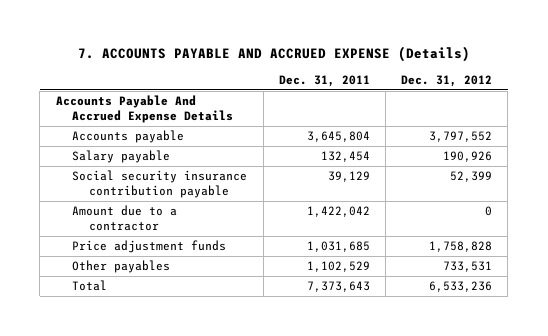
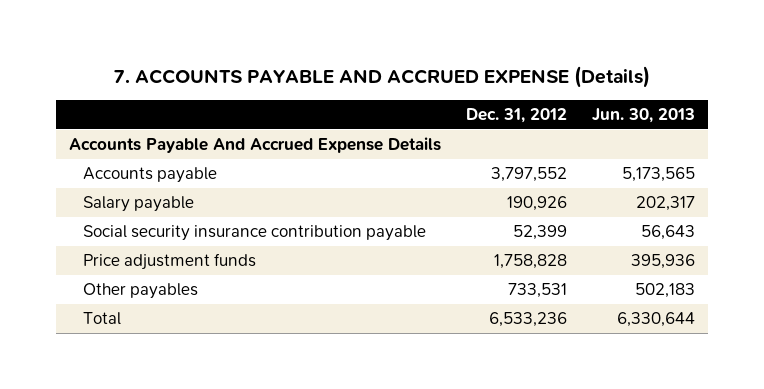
[278,75,370,88] Dec. 31, 2011 -> none
none -> [592,108,696,124] Jun. 30, 2013
[72,204,178,231] Amount due to a contractor -> none

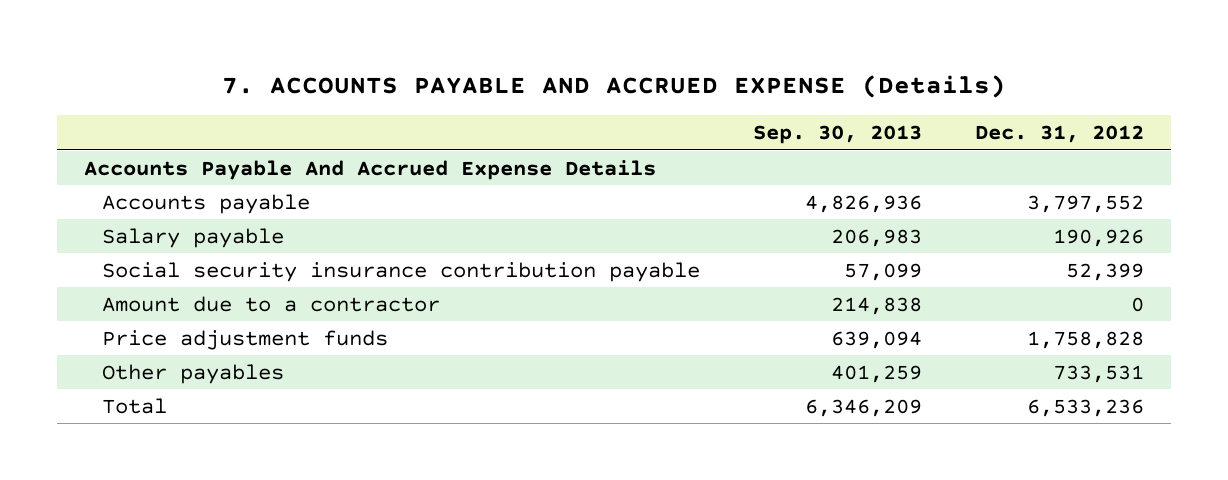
[592,108,696,124] Jun. 30, 2013 -> none
none -> [753,125,923,145] Sep. 30, 2013
none -> [102,295,441,312] Amount due to a contractor

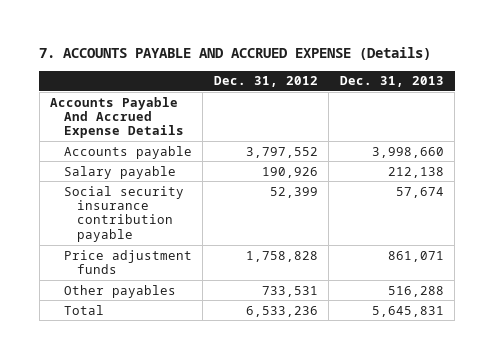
[753,125,923,145] Sep. 30, 2013 -> none
none -> [339,76,444,88] Dec. 31, 2013
[102,295,441,312] Amount due to a contractor -> none

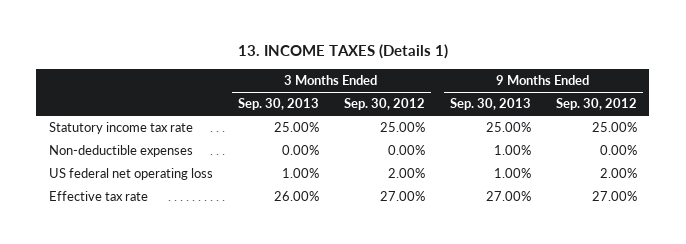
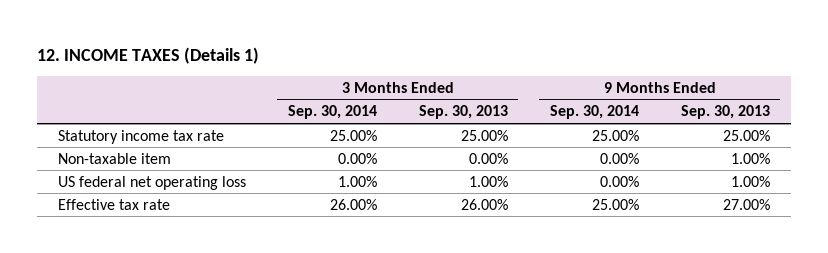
[237,44,448,60] 13. INCOME TAXES (Details 1) -> [36,46,259,64] 12. INCOME TAXES (Details 1)
[343,98,425,111] Sep. 30, 2012 -> none
[555,98,637,111] Sep. 30, 2012 -> none
none -> [287,105,377,120] Sep. 30, 2014
none -> [549,105,639,120] Sep. 30, 2014
[48,145,193,158] Non-deductible expenses -> none
none -> [57,152,171,164] Non-taxable item

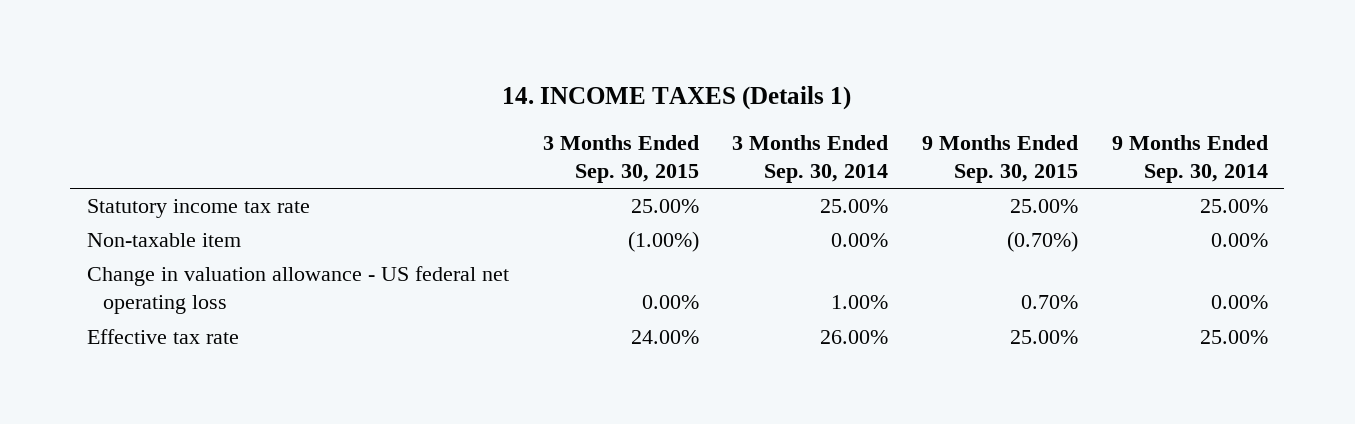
[36,46,259,64] 12. INCOME TAXES (Details 1) -> [502,86,852,111] 14. INCOME TAXES (Details 1)
[418,105,508,120] Sep. 30, 2013 -> none
[680,105,770,120] Sep. 30, 2013 -> none
none -> [542,135,699,184] 3 Months Ended Sep. 30, 2015
none -> [921,135,1078,184] 9 Months Ended Sep. 30, 2015
[57,175,246,190] US federal net operating loss -> [86,266,509,315] Change in valuation allowance - US federal net operating loss

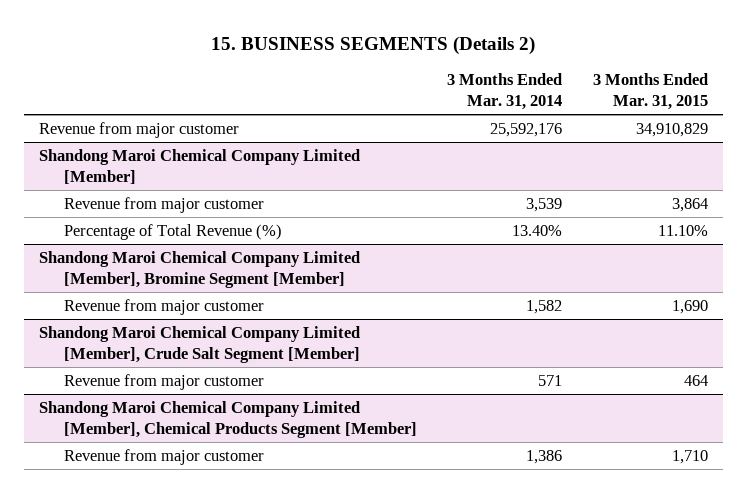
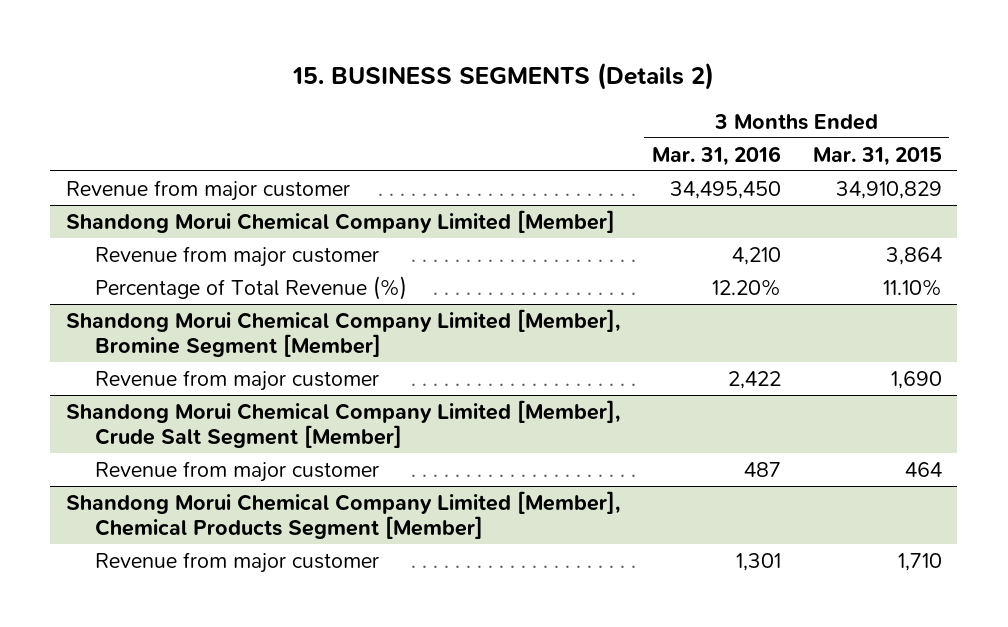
[447,73,563,111] 3 Months Ended Mar. 31, 2014 -> none
none -> [651,145,781,166] Mar. 31, 2016
[38,148,360,184] Shandong Maroi Chemical Company Limited [Member] -> [66,209,616,233] Shandong Morui Chemical Company Limited [Member]
[38,250,360,288] Shandong Maroi Chemical Company Limited [Member], Bromine Segment [Member] -> [66,308,621,357] Shandong Morui Chemical Company Limited [Member], Bromine Segment [Member]
[38,325,361,363] Shandong Maroi Chemical Company Limited [Member], Crude Salt Segment [Member] -> [66,399,621,448] Shandong Morui Chemical Company Limited [Member], Crude Salt Segment [Member]
[38,400,418,438] Shandong Maroi Chemical Company Limited [Member], Chemical Products Segment [Member] -> [66,490,621,539] Shandong Morui Chemical Company Limited [Member], Chemical Products Segment [Member]

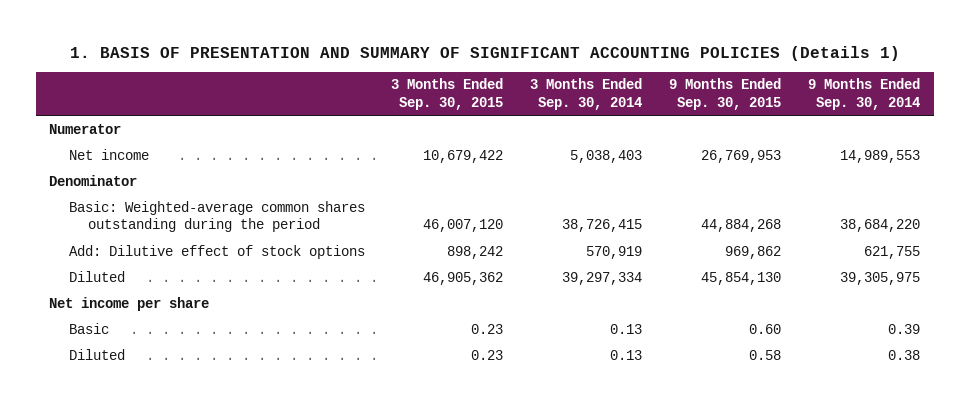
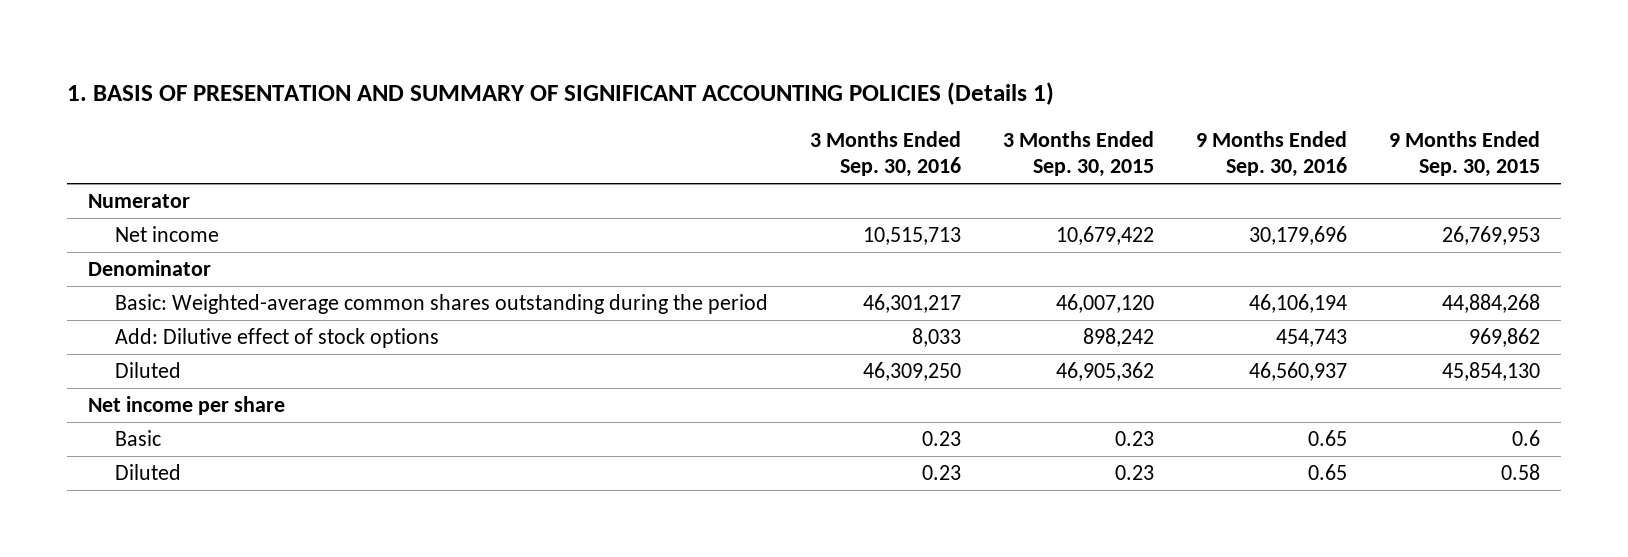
[530,78,643,110] 3 Months Ended Sep. 30, 2014 -> none
[808,78,921,110] 9 Months Ended Sep. 30, 2014 -> none
none -> [809,131,961,178] 3 Months Ended Sep. 30, 2016
none -> [1195,131,1347,178] 9 Months Ended Sep. 30, 2016
[749,323,782,334] 0.60 -> [1512,430,1541,447] 0.6

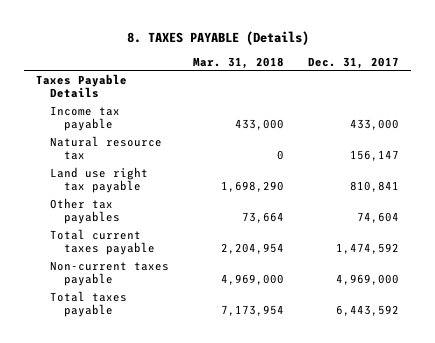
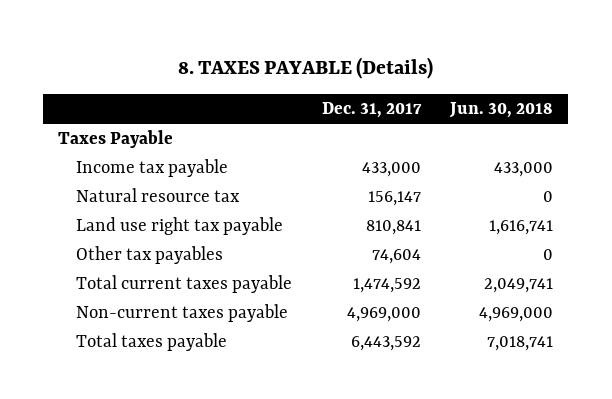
[193,56,285,69] Mar. 31, 2018 -> none
none -> [449,102,554,119] Jun. 30, 2018
[36,73,128,98] Taxes Payable Details -> [58,130,174,149] Taxes Payable

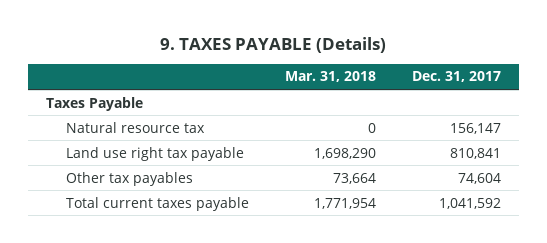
[177,57,433,80] 8. TAXES PAYABLE (Details) -> [160,36,387,53] 9. TAXES PAYABLE (Details)
[449,102,554,119] Jun. 30, 2018 -> none
none -> [285,71,377,83] Mar. 31, 2018
[76,159,229,178] Income tax payable -> none
[76,304,289,323] Non-current taxes payable -> none
[76,333,228,352] Total taxes payable -> none
[352,278,421,294] 1,474,592 -> [439,197,502,209] 1,041,592

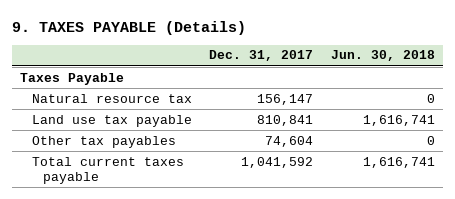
[285,71,377,83] Mar. 31, 2018 -> none
none -> [330,50,435,62] Jun. 30, 2018
[66,146,245,161] Land use right tax payable -> [31,114,192,127] Land use tax payable

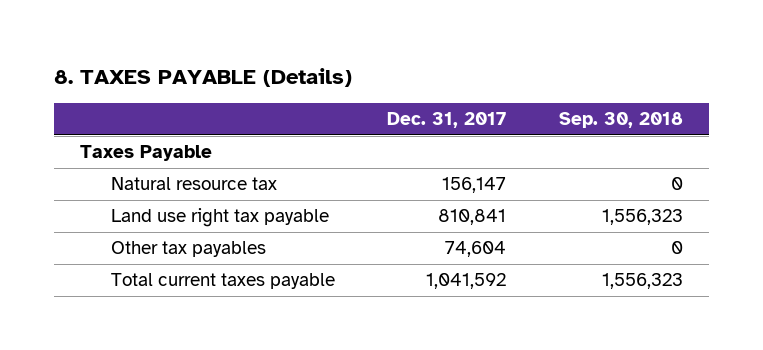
[11,20,246,35] 9. TAXES PAYABLE (Details) -> [54,67,353,87] 8. TAXES PAYABLE (Details)
[330,50,435,62] Jun. 30, 2018 -> none
none -> [558,112,683,129] Sep. 30, 2018
[31,114,192,127] Land use tax payable -> [110,208,329,228] Land use right tax payable

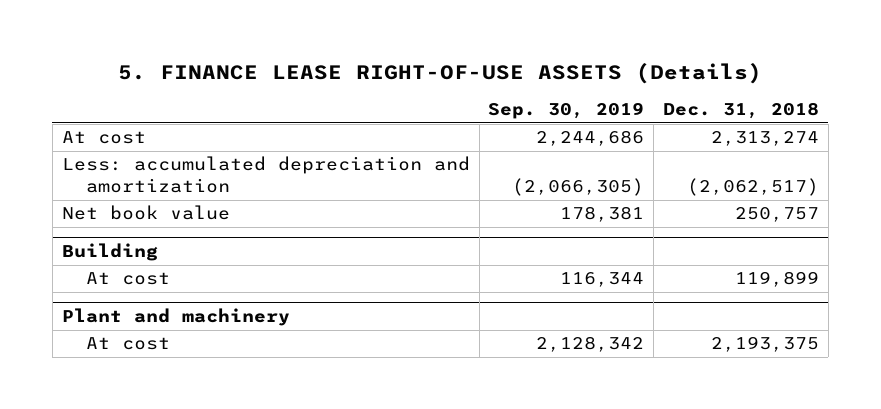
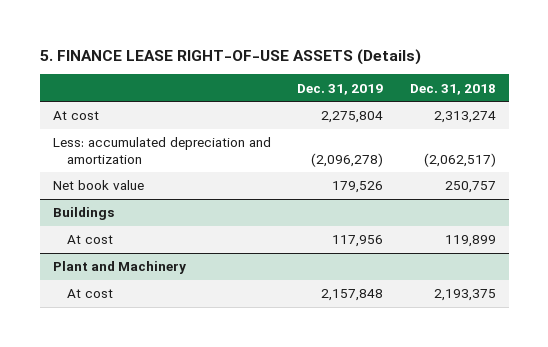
[488,102,645,120] Sep. 30, 2019 -> none
none -> [297,83,384,95] Dec. 31, 2019
[61,243,158,262] Building -> [52,207,114,221] Buildings
[61,308,290,327] Plant and machinery -> [52,261,186,275] Plant and Machinery

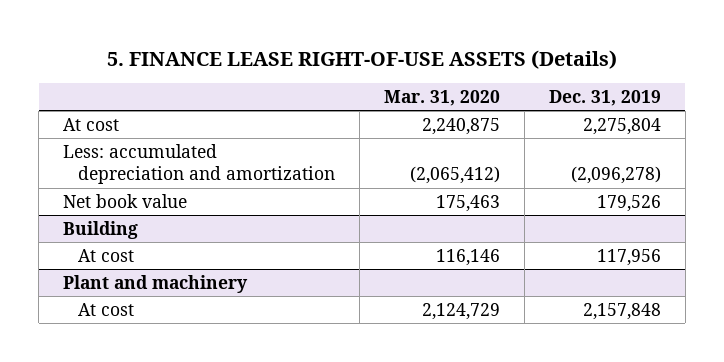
[409,83,496,95] Dec. 31, 2018 -> none
none -> [384,89,501,106] Mar. 31, 2020
[52,207,114,221] Buildings -> [63,220,139,239] Building
[52,261,186,275] Plant and Machinery -> [63,274,249,293] Plant and machinery

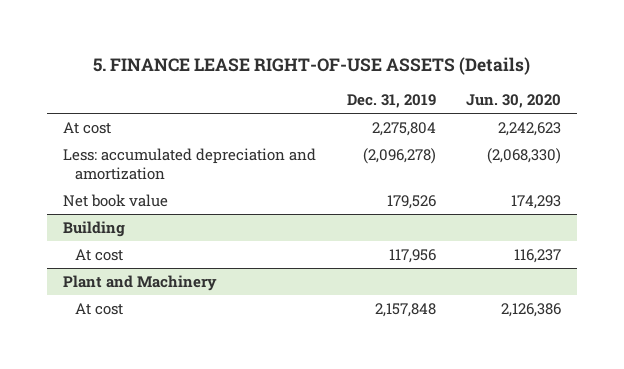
[384,89,501,106] Mar. 31, 2020 -> none
none -> [466,93,562,108] Jun. 30, 2020
[63,274,249,293] Plant and machinery -> [62,275,217,292] Plant and Machinery

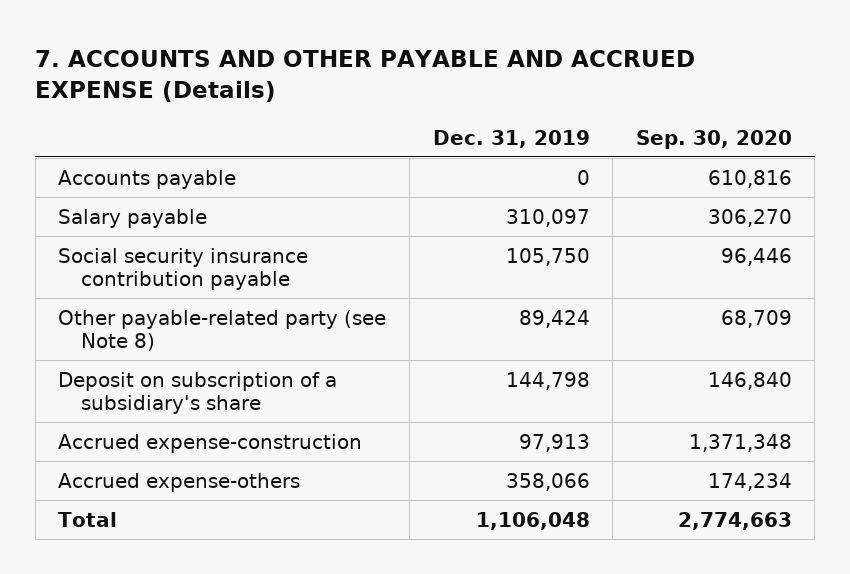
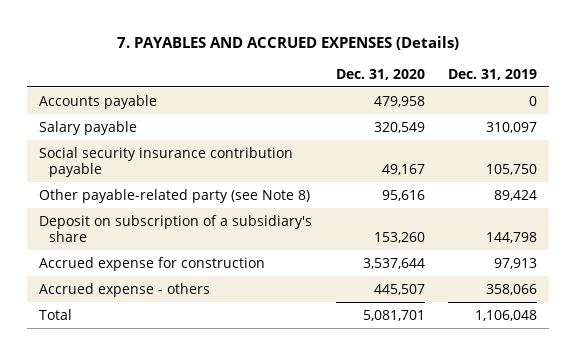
[35,49,696,102] 7. ACCOUNTS AND OTHER PAYABLE AND ACCRUED EXPENSE (Details) -> [117,35,460,50] 7. PAYABLES AND ACCRUED EXPENSES (Details)
[635,129,792,149] Sep. 30, 2020 -> none
none -> [335,68,425,80] Dec. 31, 2020
[58,433,363,453] Accrued expense-construction -> [39,256,266,271] Accrued expense for construction
[58,472,301,492] Accrued expense-others -> [39,282,211,297] Accrued expense - others

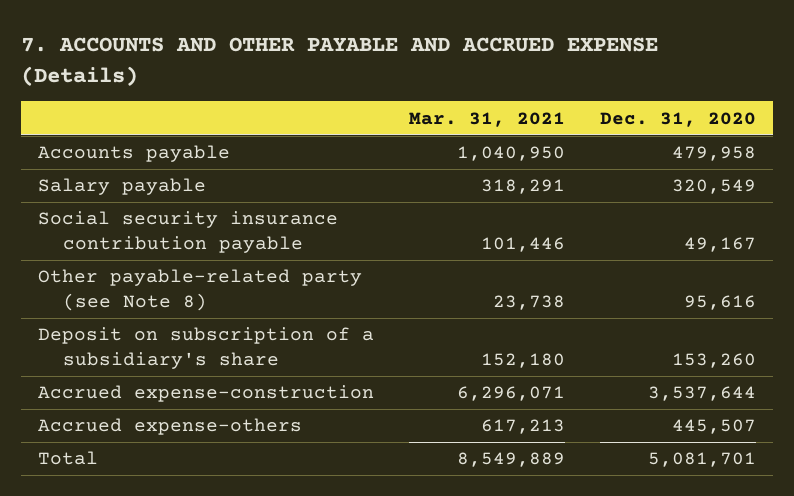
[117,35,460,50] 7. PAYABLES AND ACCRUED EXPENSES (Details) -> [20,37,658,86] 7. ACCOUNTS AND OTHER PAYABLE AND ACCRUED EXPENSE (Details)
[448,68,538,80] Dec. 31, 2019 -> none
none -> [409,111,566,127] Mar. 31, 2021
[39,256,266,271] Accrued expense for construction -> [38,385,375,403] Accrued expense-construction
[39,282,211,297] Accrued expense - others -> [38,418,303,436] Accrued expense-others

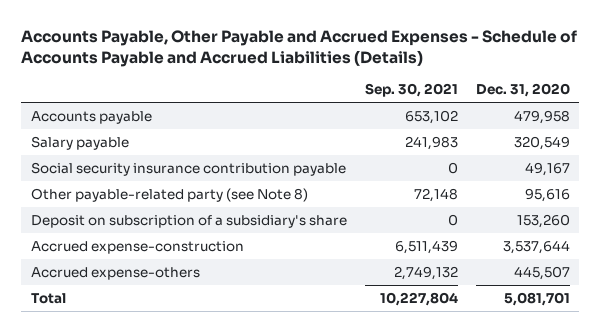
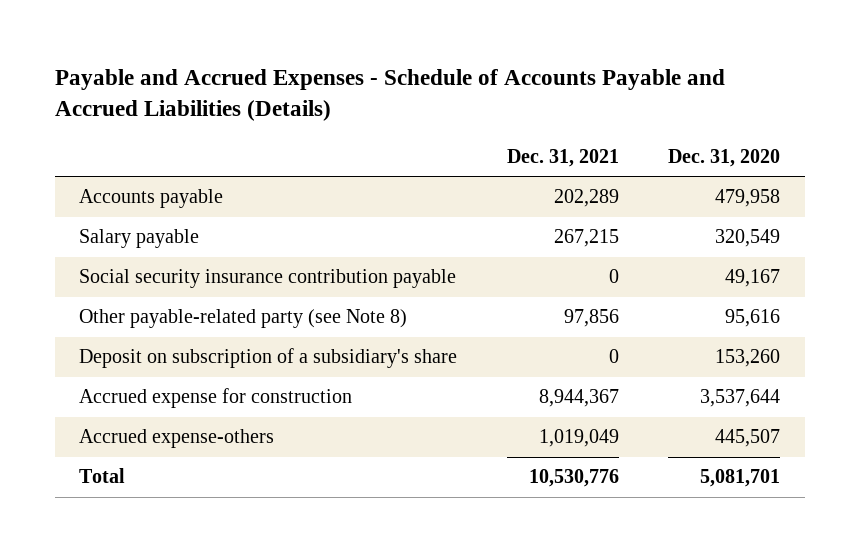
[21,30,578,68] Accounts Payable, Other Payable and Accrued Expenses - Schedule of Accounts Payable and Accrued Liabilities (Details) -> [54,69,725,122] Payable and Accrued Expenses - Schedule of Accounts Payable and Accrued Liabilities (Details)
[364,83,458,98] Sep. 30, 2021 -> none
none -> [506,148,619,167] Dec. 31, 2021
[30,240,244,254] Accrued expense-construction -> [79,388,353,409] Accrued expense for construction

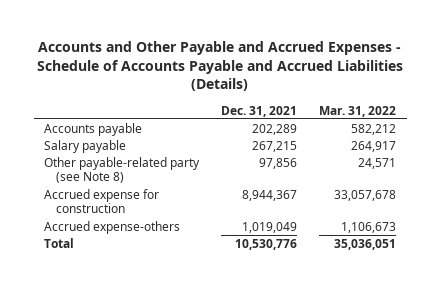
[54,69,725,122] Payable and Accrued Expenses - Schedule of Accounts Payable and Accrued Liabilities (Details) -> [37,41,404,92] Accounts and Other Payable and Accrued Expenses - Schedule of Accounts Payable and Accrued Liabilities (Details)
[668,148,781,167] Dec. 31, 2020 -> none
none -> [319,105,397,117] Mar. 31, 2022
[79,269,457,289] Social security insurance contribution payable -> none
[79,348,458,369] Deposit on subscription of a subsidiary's share -> none

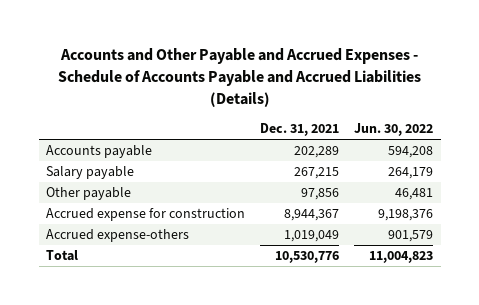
[319,105,397,117] Mar. 31, 2022 -> none
none -> [354,123,434,137] Jun. 30, 2022
[44,157,201,184] Other payable-related party (see Note 8) -> [46,187,132,201] Other payable

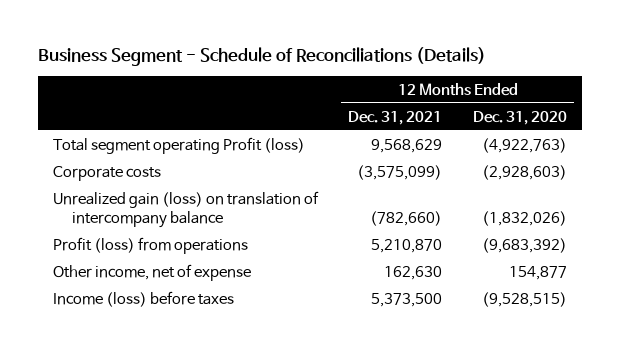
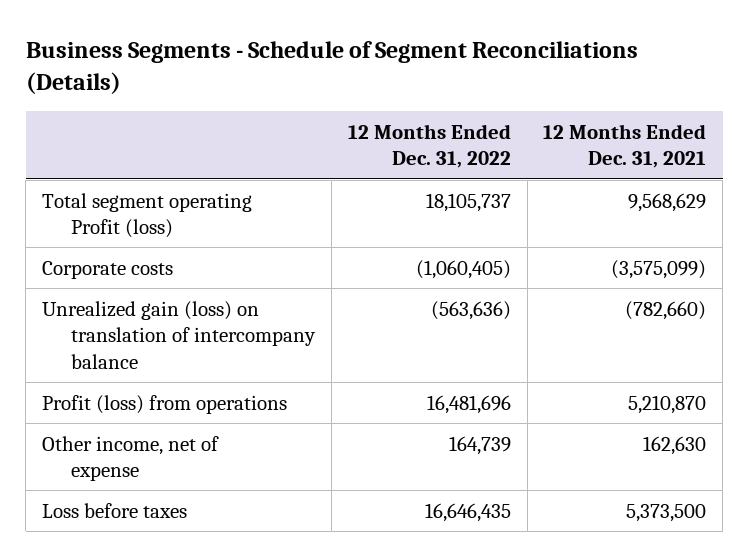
[37,46,486,66] Business Segment - Schedule of Reconciliations (Details) -> [25,41,638,95] Business Segments - Schedule of Segment Reconciliations (Details)
[472,110,567,125] Dec. 31, 2020 -> none
none -> [347,123,511,169] 12 Months Ended Dec. 31, 2022
[52,290,234,307] Income (loss) before taxes -> [41,502,187,518] Loss before taxes

